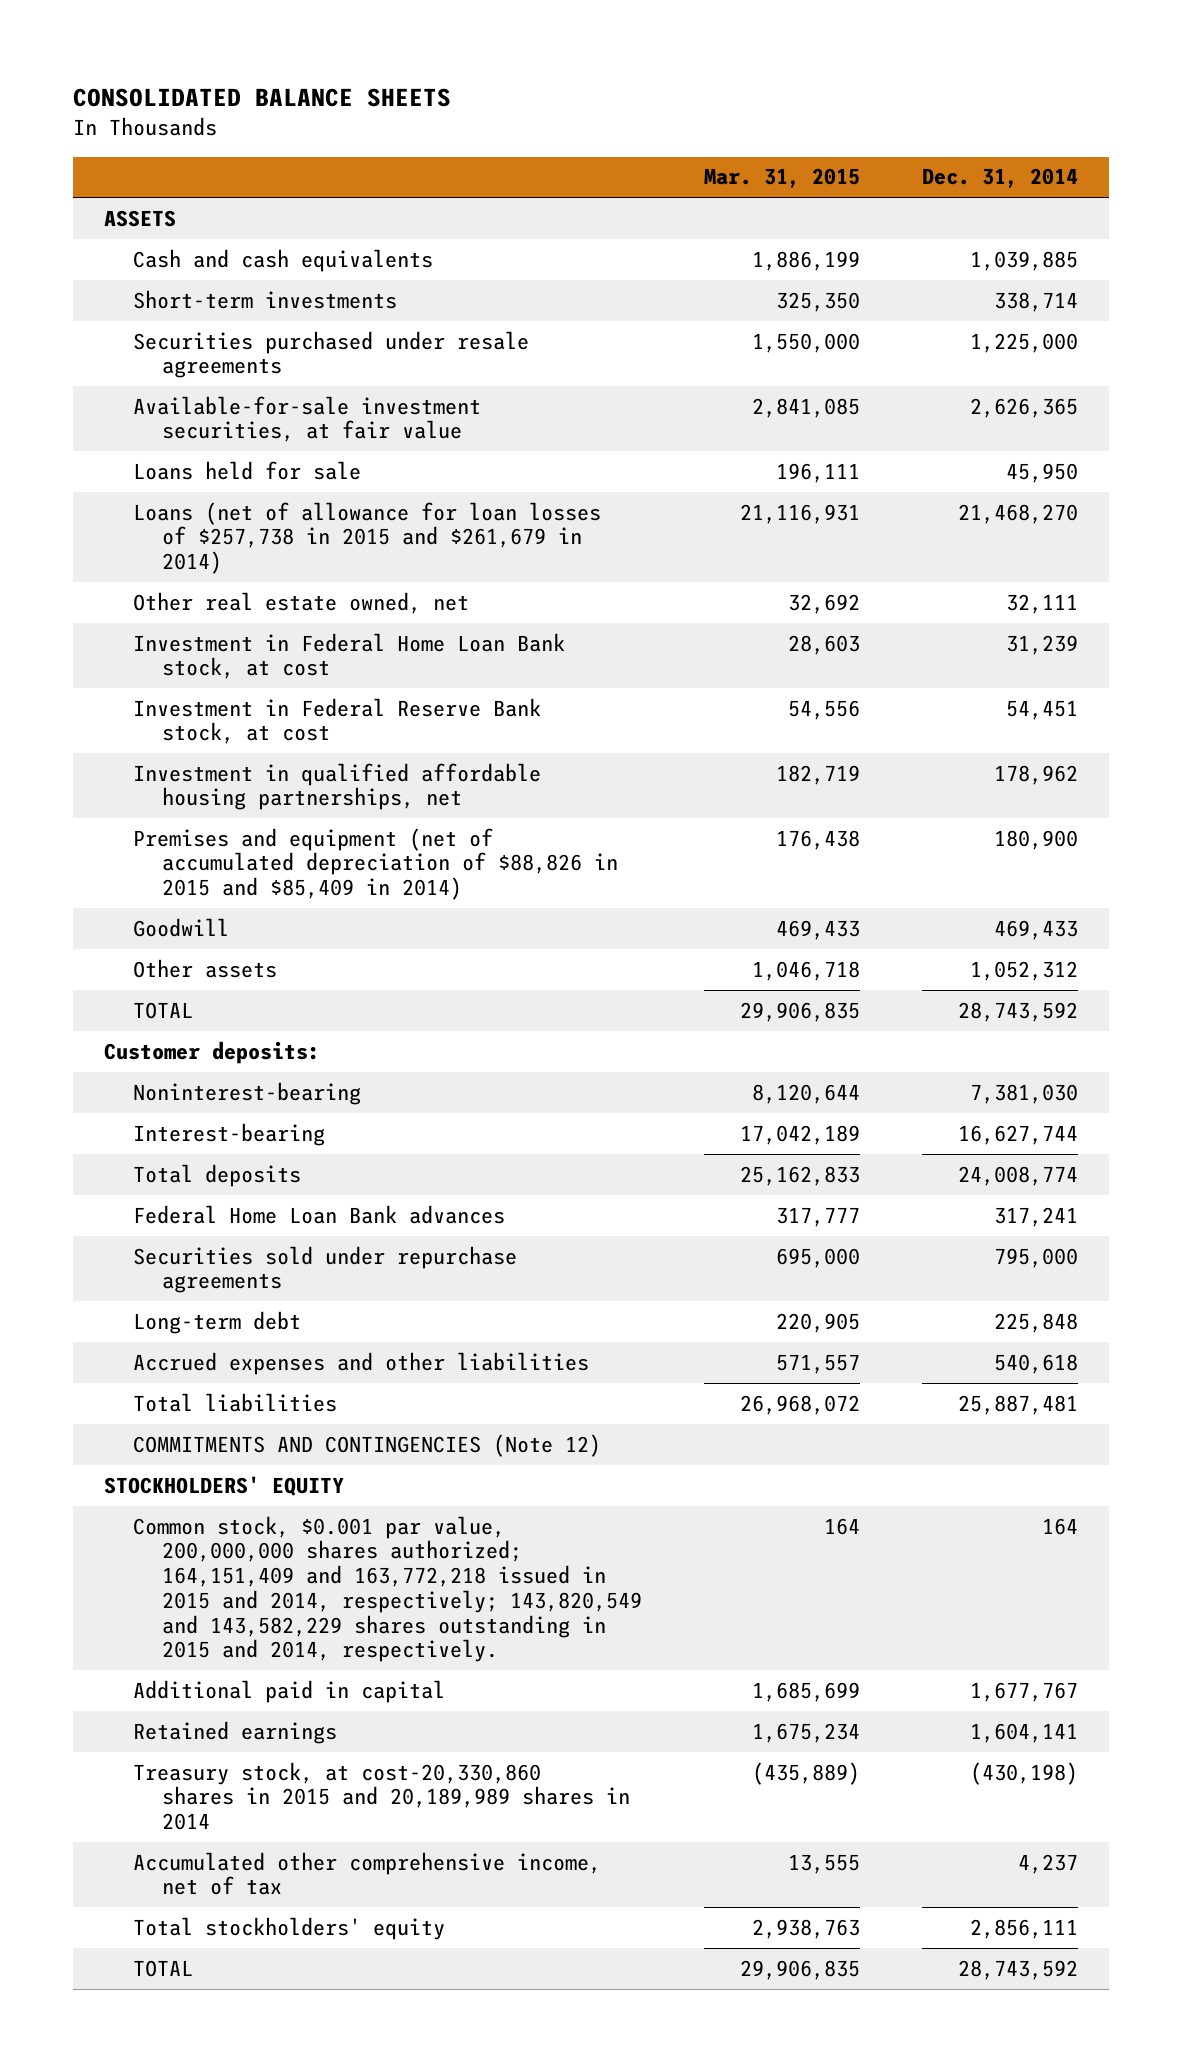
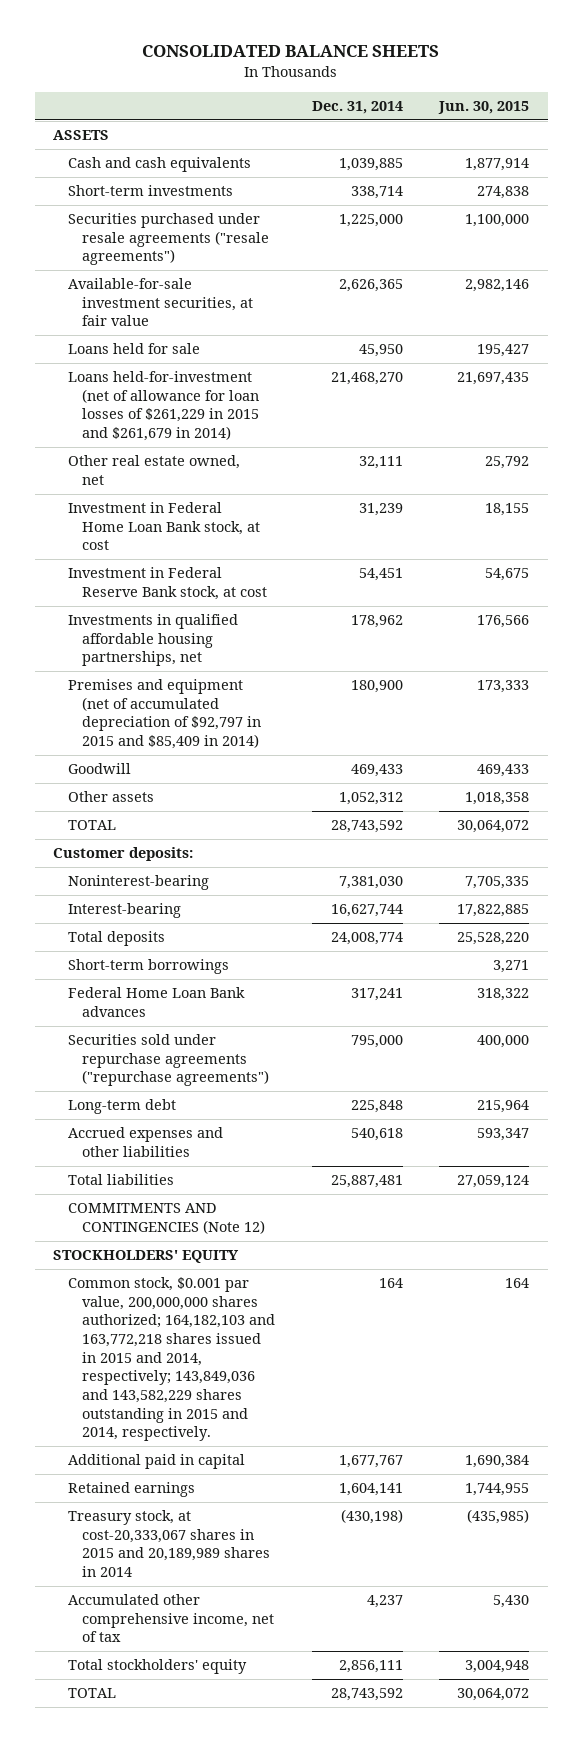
[704,168,861,189] Mar. 31, 2015 -> none
none -> [438,100,530,114] Jun. 30, 2015
[133,330,530,379] Securities purchased under resale agreements -> [67,213,270,266] Securities purchased under resale agreements ("resale agreements")
[133,501,602,575] Loans (net of allowance for loan losses of $257,738 in 2015 and $261,679 in 2014) -> [67,371,260,442] Loans held-for-investment (net of allowance for loan losses of $261,229 in 2015 and $261,679 in 2014)
[133,762,542,811] Investment in qualified affordable housing partnerships, net -> [67,614,238,667] Investments in qualified affordable housing partnerships, net
[133,827,619,901] Premises and equipment (net of accumulated depreciation of $88,826 in 2015 and $85,409 in 2014) -> [67,679,262,750] Premises and equipment (net of accumulated depreciation of $92,797 in 2015 and $85,409 in 2014)
none -> [67,959,229,975] Short-term borrowings
[133,1245,518,1294] Securities sold under repurchase agreements -> [67,1034,270,1087] Securities sold under repurchase agreements ("repurchase agreements")
[133,1515,643,1663] Common stock, $0.001 par value, 200,000,000 shares authorized; 164,151,409 and 163,772,218 issued in 2015 and 2014, respectively; 143,820,549 and 143,582,229 shares outstanding in 2015 and 2014, respectively. -> [67,1277,276,1442] Common stock, $0.001 par value, 200,000,000 shares authorized; 164,182,103 and 163,772,218 shares issued in 2015 and 2014, respectively; 143,849,036 and 143,582,229 shares outstanding in 2015 and 2014, respectively.
[133,1761,631,1831] Treasury stock, at cost-20,330,860 shares in 2015 and 20,189,989 shares in 2014 -> [67,1510,271,1578] Treasury stock, at cost-20,333,067 shares in 2015 and 20,189,989 shares in 2014

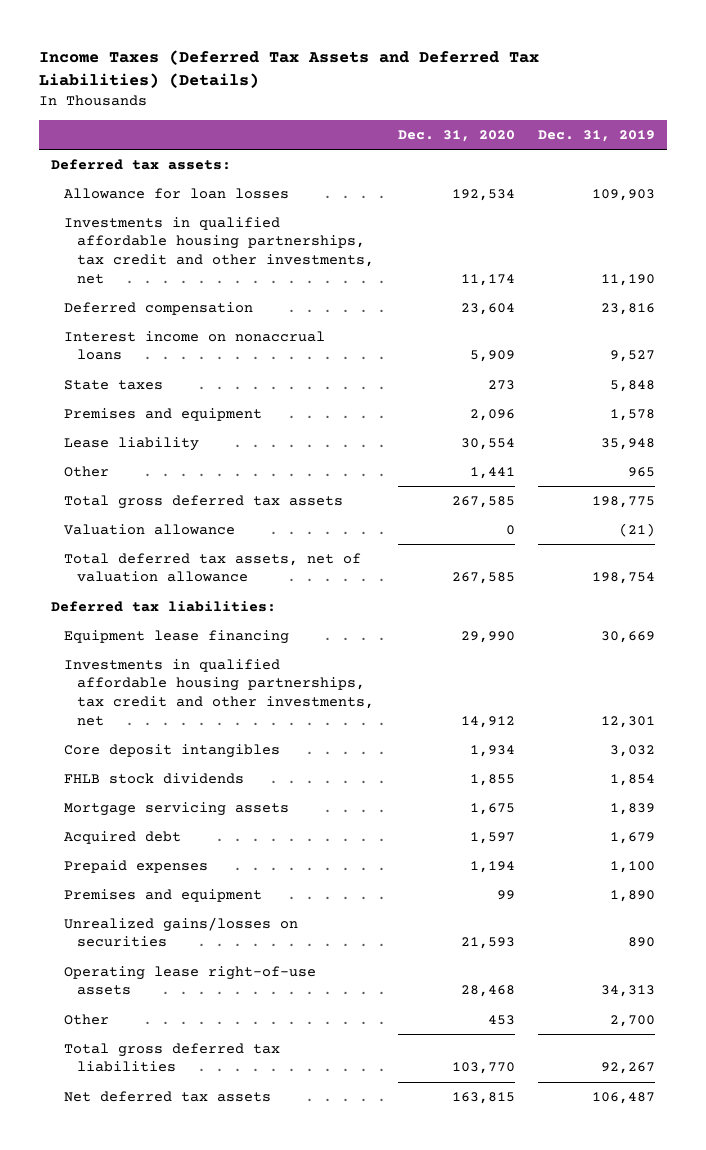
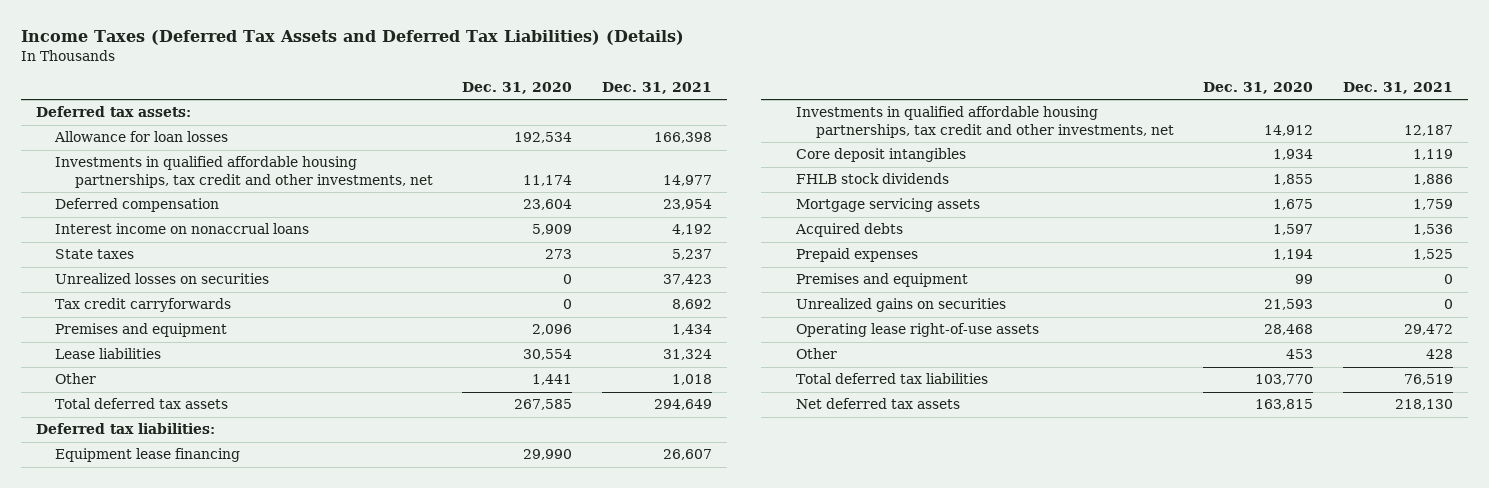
[538,130,656,143] Dec. 31, 2019 -> none
none -> [602,81,713,94] Dec. 31, 2021
none -> [55,273,270,285] Unrealized losses on securities
none -> [55,298,232,313] Tax credit carryforwards
[63,436,199,451] Lease liability -> [55,348,162,360] Lease liabilities
[63,523,235,535] Valuation allowance -> none
[63,552,361,583] Total deferred tax assets, net of valuation allowance -> none
[63,494,343,509] Total gross deferred tax assets -> [55,398,229,410] Total deferred tax assets
[63,830,181,844] Acquired debt -> [794,223,903,238] Acquired debts
[63,916,298,948] Unrealized gains/losses on securities -> [795,298,1006,313] Unrealized gains on securities
[63,1042,280,1073] Total gross deferred tax liabilities -> [795,373,988,385] Total deferred tax liabilities

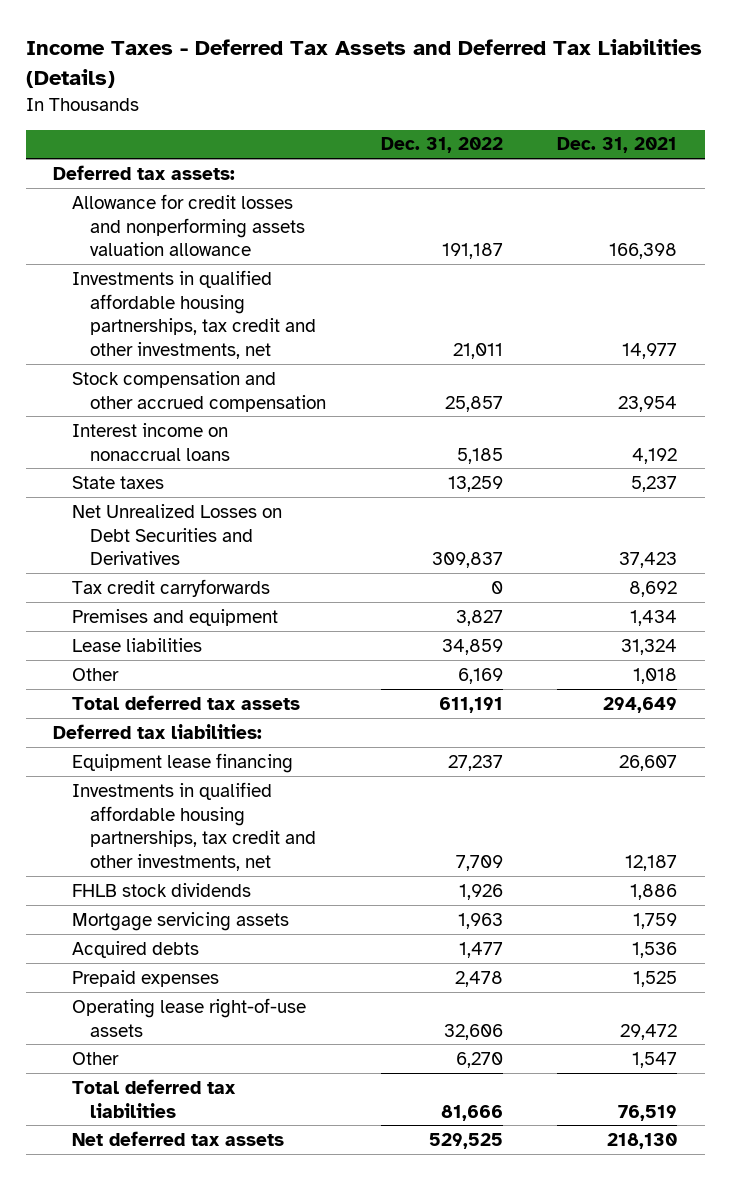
[20,30,684,46] Income Taxes (Deferred Tax Assets and Deferred Tax Liabilities) (Details) -> [25,39,702,88] Income Taxes - Deferred Tax Assets and Deferred Tax Liabilities (Details)
[462,81,573,94] Dec. 31, 2020 -> none
none -> [380,137,503,154] Dec. 31, 2022
[54,131,229,143] Allowance for loan losses -> [71,193,306,257] Allowance for credit losses and nonperforming assets valuation allowance
[55,198,220,213] Deferred compensation -> [71,370,327,412] Stock compensation and other accrued compensation
[55,273,270,285] Unrealized losses on securities -> [71,503,282,566] Net Unrealized Losses on Debt Securities and Derivatives
[795,148,966,163] Core deposit intangibles -> none
[795,273,968,288] Premises and equipment -> none
[795,298,1006,313] Unrealized gains on securities -> none
[1426,349,1454,360] 428 -> [632,1051,678,1068] 1,547

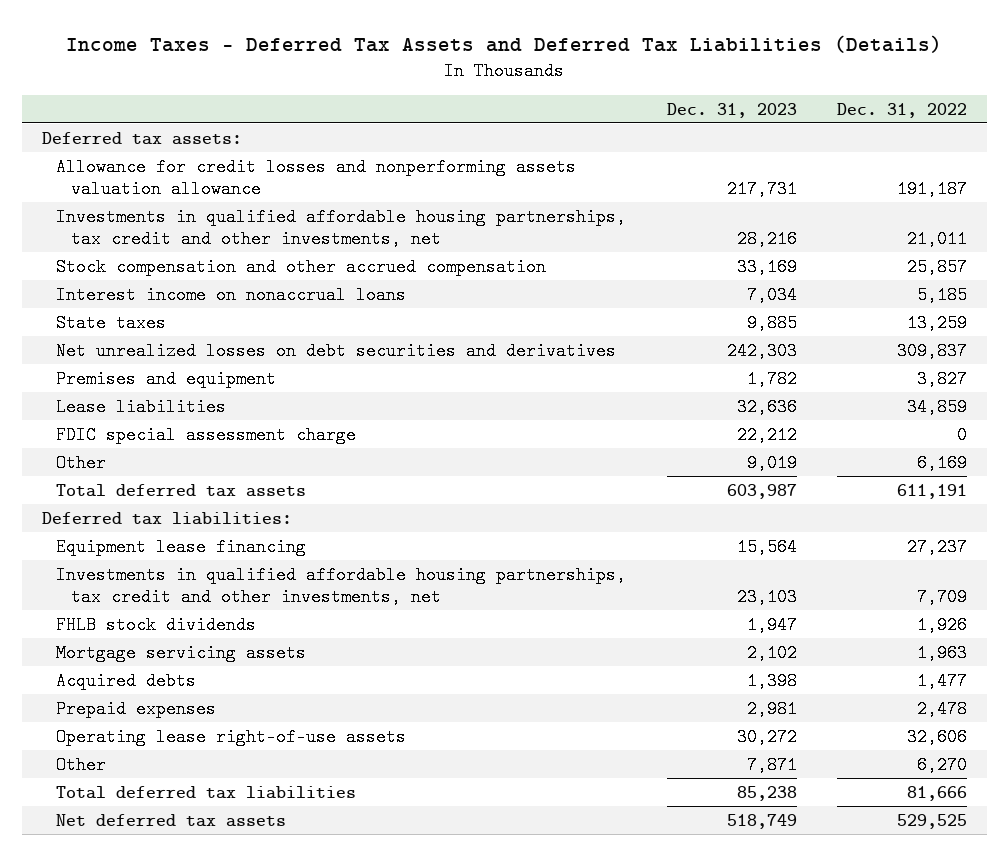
[557,137,678,154] Dec. 31, 2021 -> none
none -> [666,102,797,118] Dec. 31, 2023
[71,578,270,597] Tax credit carryforwards -> none
[71,503,282,566] Net Unrealized Losses on Debt Securities and Derivatives -> [56,341,617,360] Net unrealized losses on debt securities and derivatives
none -> [56,425,357,444] FDIC special assessment charge

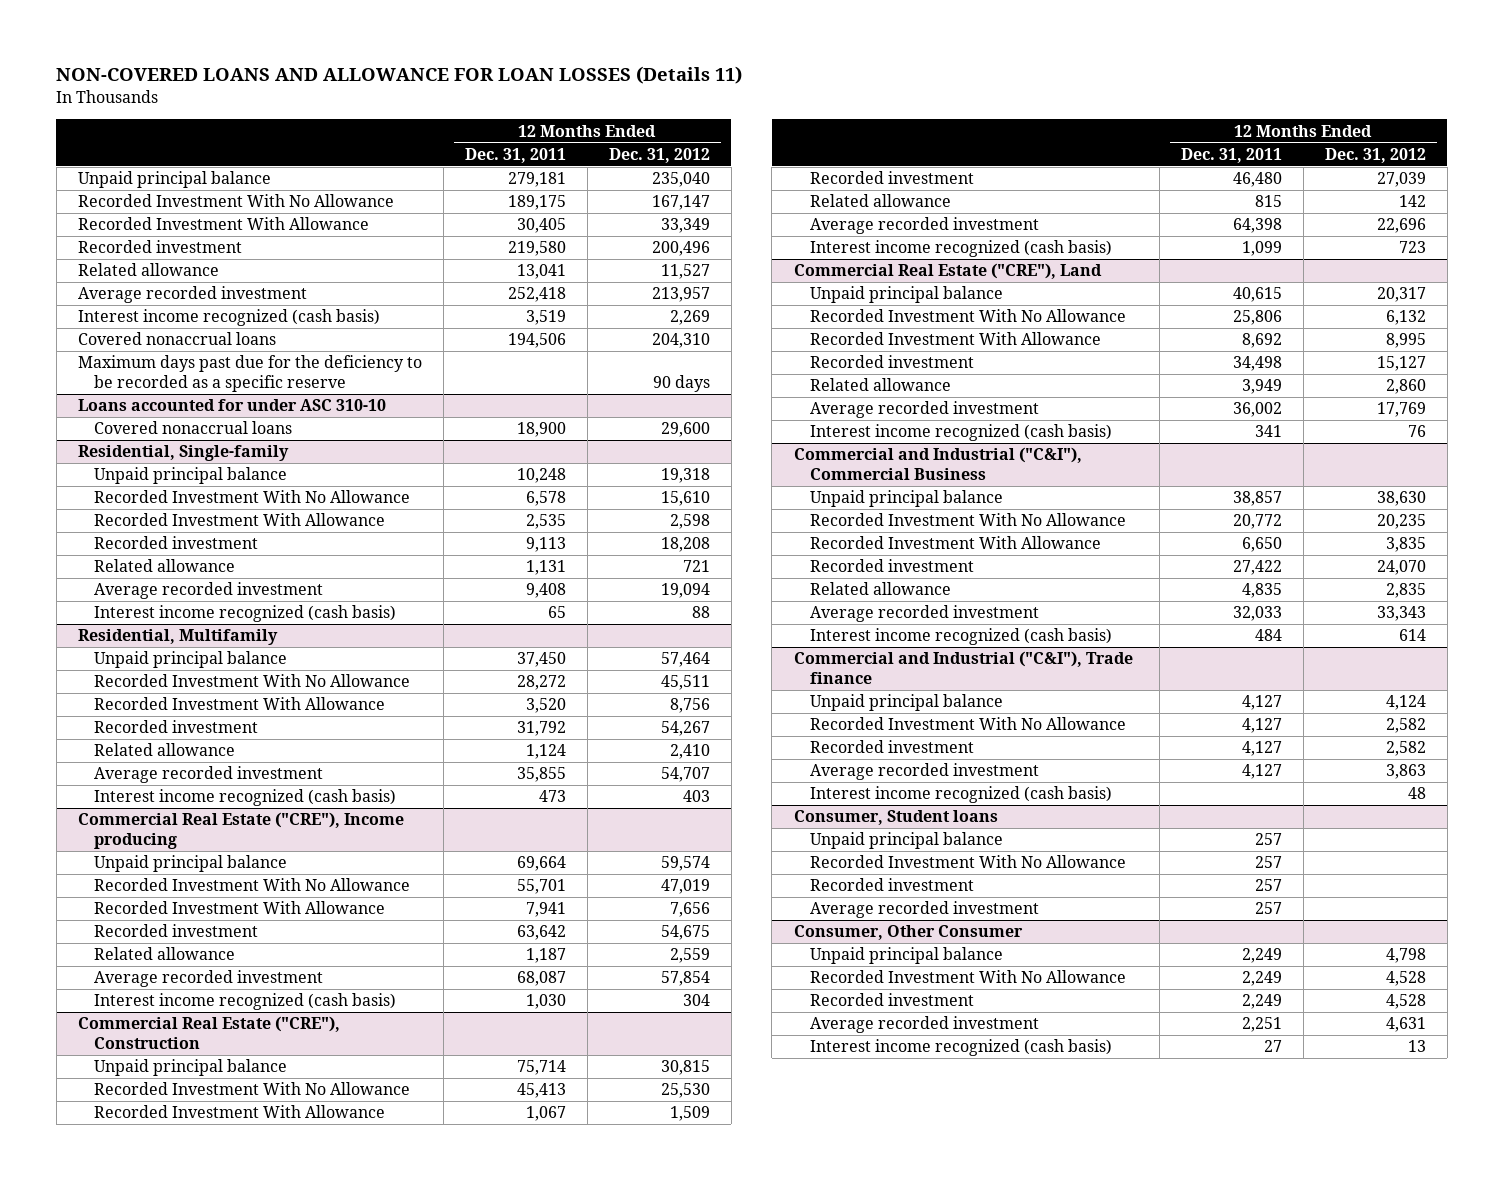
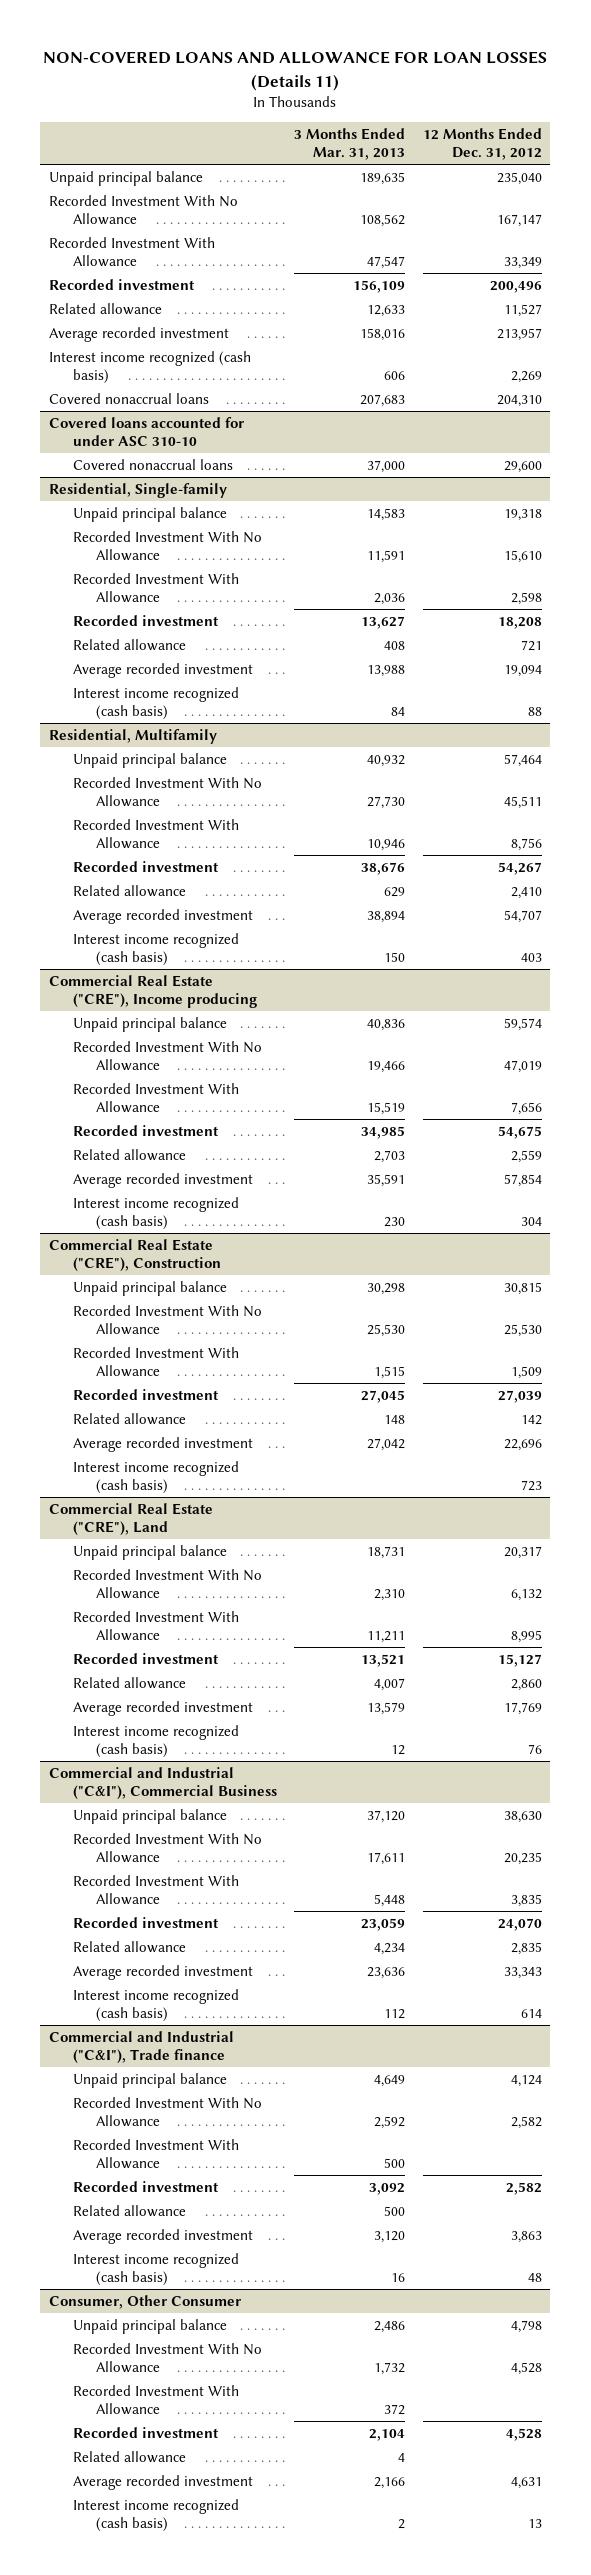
[464,148,566,164] Dec. 31, 2011 -> none
none -> [294,128,406,161] 3 Months Ended Mar. 31, 2013
[77,355,422,392] Maximum days past due for the deficiency to be recorded as a specific reserve -> none
[77,399,386,412] Loans accounted for under ASC 310-10 -> [48,417,244,447] Covered loans accounted for under ASC 310-10
none -> [72,2139,239,2170] Recorded Investment With Allowance
none -> [72,2205,186,2218] Related allowance
[793,810,998,826] Consumer, Student loans -> none
[809,832,1003,850] Unpaid principal balance -> none
[809,855,1126,869] Recorded Investment With No Allowance -> none
[809,878,974,892] Recorded investment -> none
[809,901,1039,919] Average recorded investment -> none
none -> [72,2385,239,2416] Recorded Investment With Allowance
none -> [72,2451,186,2464] Related allowance

